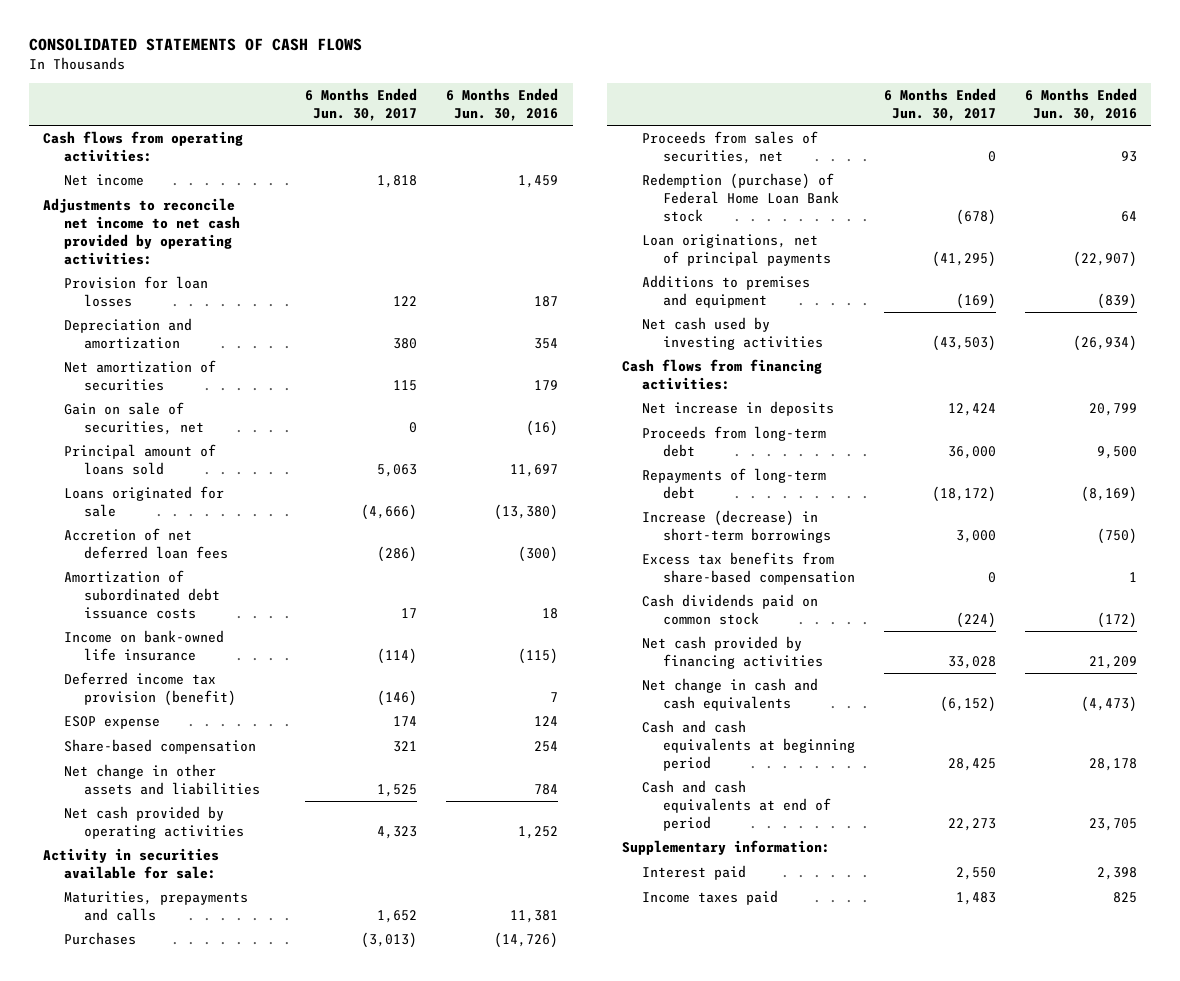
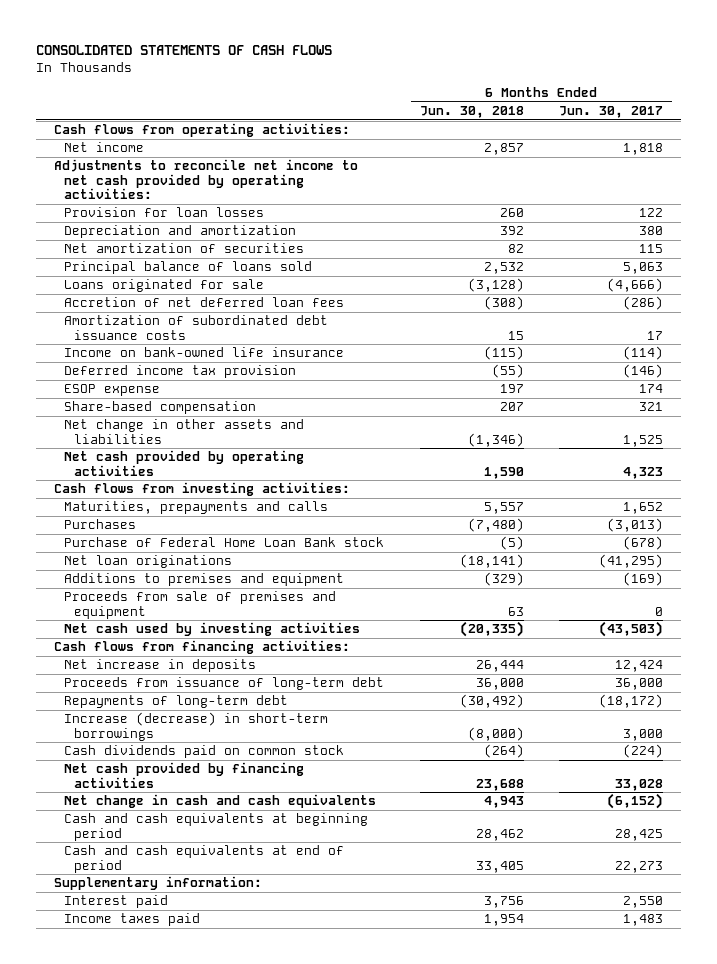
[446,88,559,122] 6 Months Ended Jun. 30, 2016 -> none
none -> [419,106,524,119] Jun. 30, 2018
[63,402,205,435] Gain on sale of securities, net -> none
[63,444,216,475] Principal amount of loans sold -> [63,261,312,275] Principal balance of loans sold
[63,672,237,706] Deferred income tax provision (benefit) -> [63,365,296,379] Deferred income tax provision
[43,848,220,879] Activity in securities available for sale: -> none
none -> [53,482,350,497] Cash flows from investing activities:
[642,131,819,164] Proceeds from sales of securities, net -> none
[642,173,839,222] Redemption (purchase) of Federal Home Loan Bank stock -> [63,537,384,548] Purchase of Federal Home Loan Bank stock
[642,234,831,266] Loan originations, net of principal payments -> [63,555,232,569] Net loan originations
none -> [63,591,336,619] Proceeds from sale of premises and equipment
[642,426,827,457] Proceeds from long-term debt -> [63,677,384,691] Proceeds from issuance of long-term debt
[642,552,855,585] Excess tax benefits from share-based compensation -> none

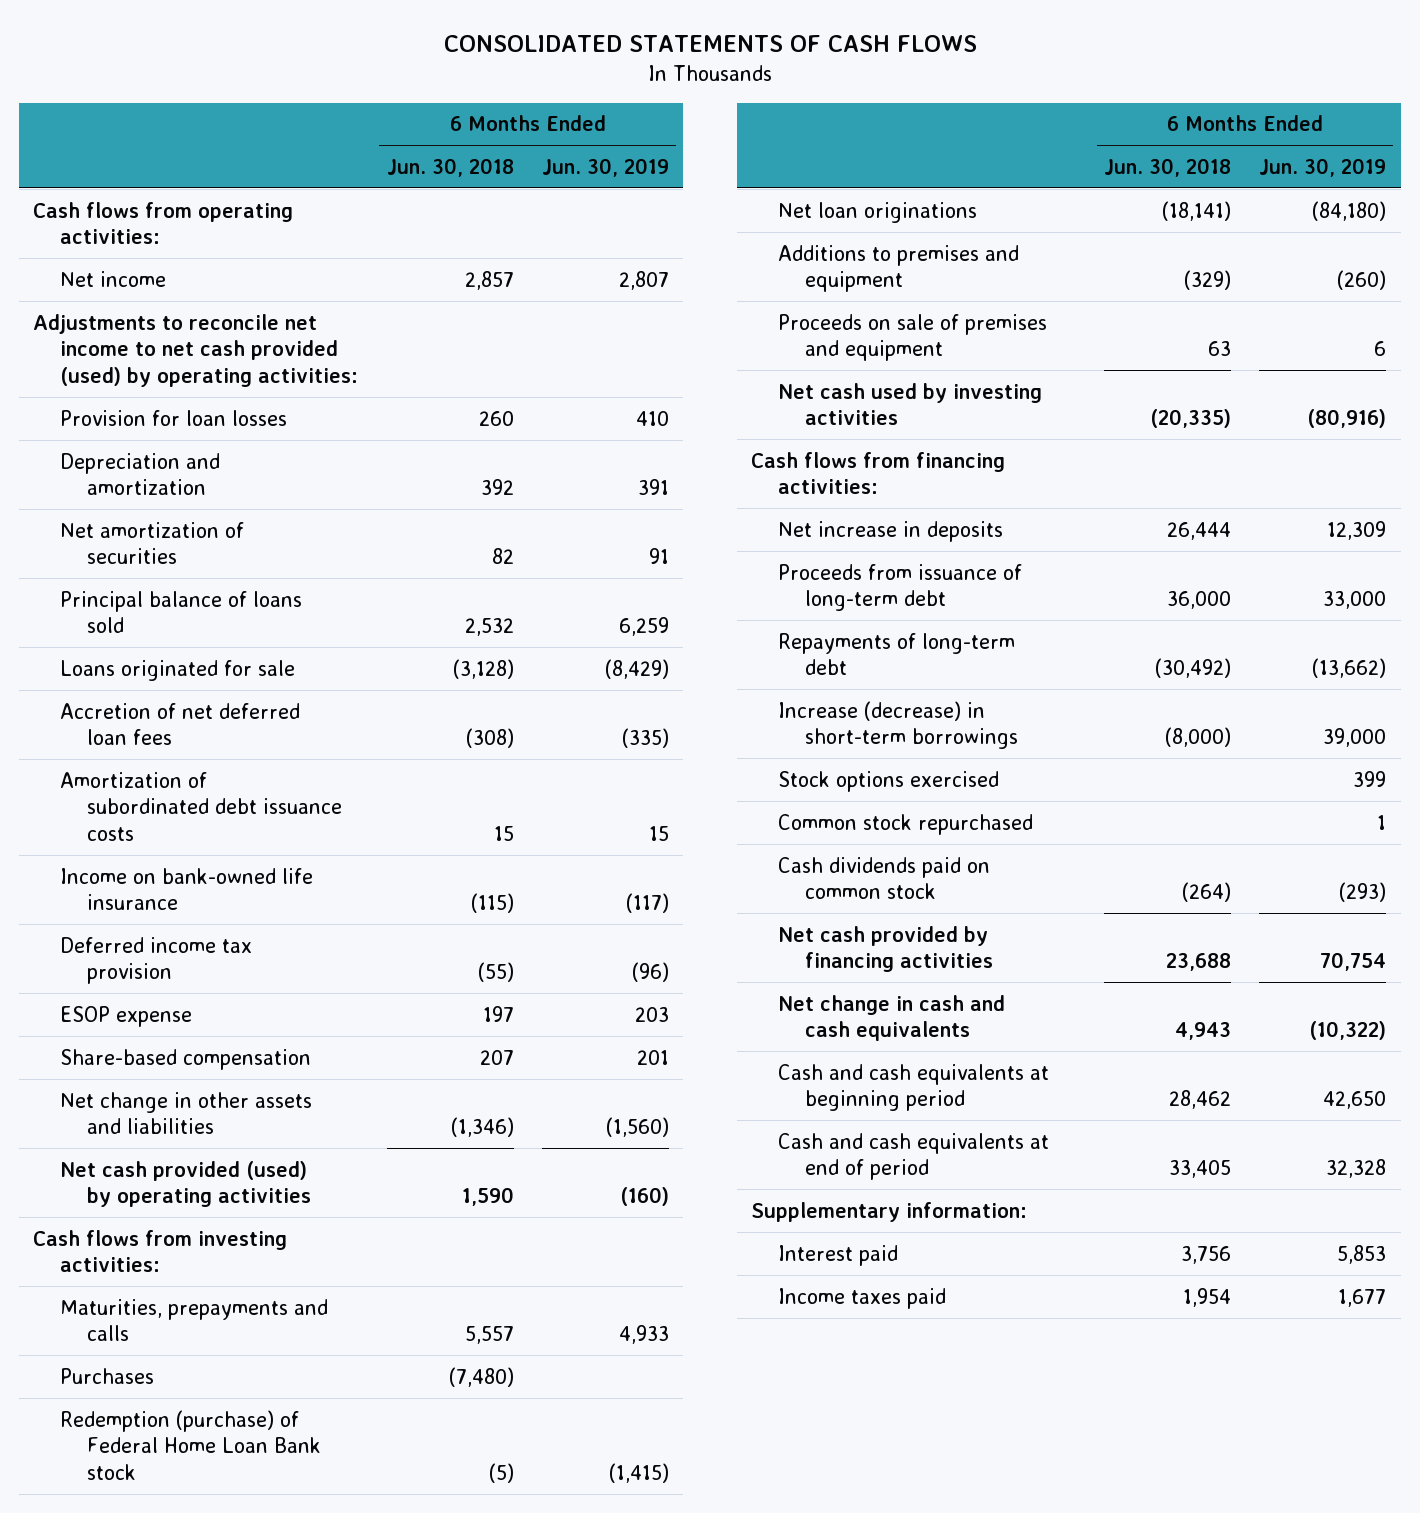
[559,106,664,119] Jun. 30, 2017 -> none
none -> [541,157,669,177] Jun. 30, 2019
[53,159,358,199] Adjustments to reconcile net income to net cash provided by operating activities: -> [33,313,359,388] Adjustments to reconcile net income to net cash provided (used) by operating activities:
[63,450,304,476] Net cash provided by operating activities -> [60,1160,312,1208] Net cash provided (used) by operating activities
[63,537,384,548] Purchase of Federal Home Loan Bank stock -> [60,1409,322,1481] Redemption (purchase) of Federal Home Loan Bank stock
[63,591,336,619] Proceeds from sale of premises and equipment -> [777,313,1047,362] Proceeds on sale of premises and equipment
none -> [777,770,999,792] Stock options exercised
none -> [777,813,1033,835] Common stock repurchased

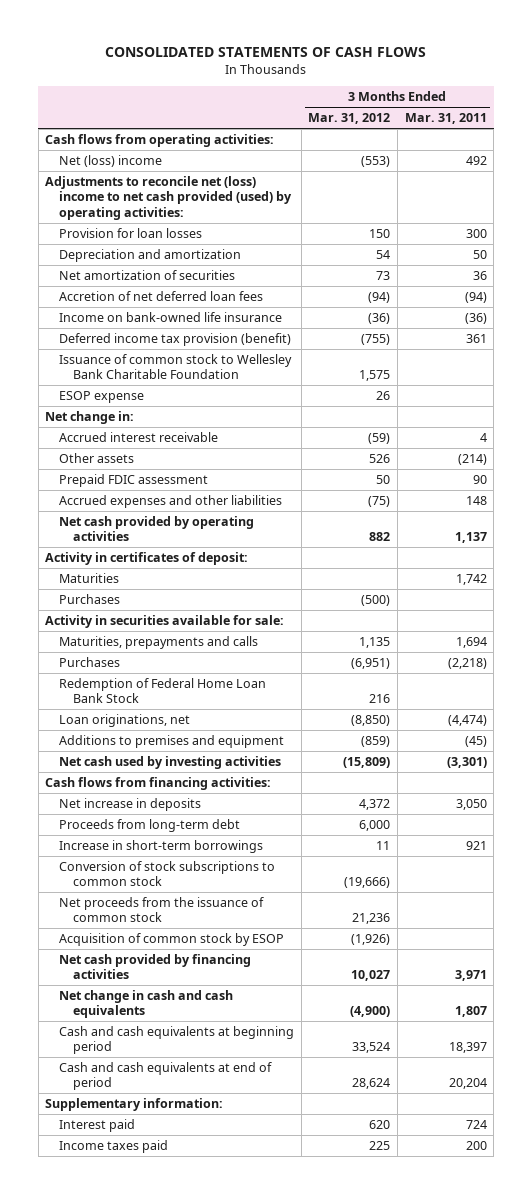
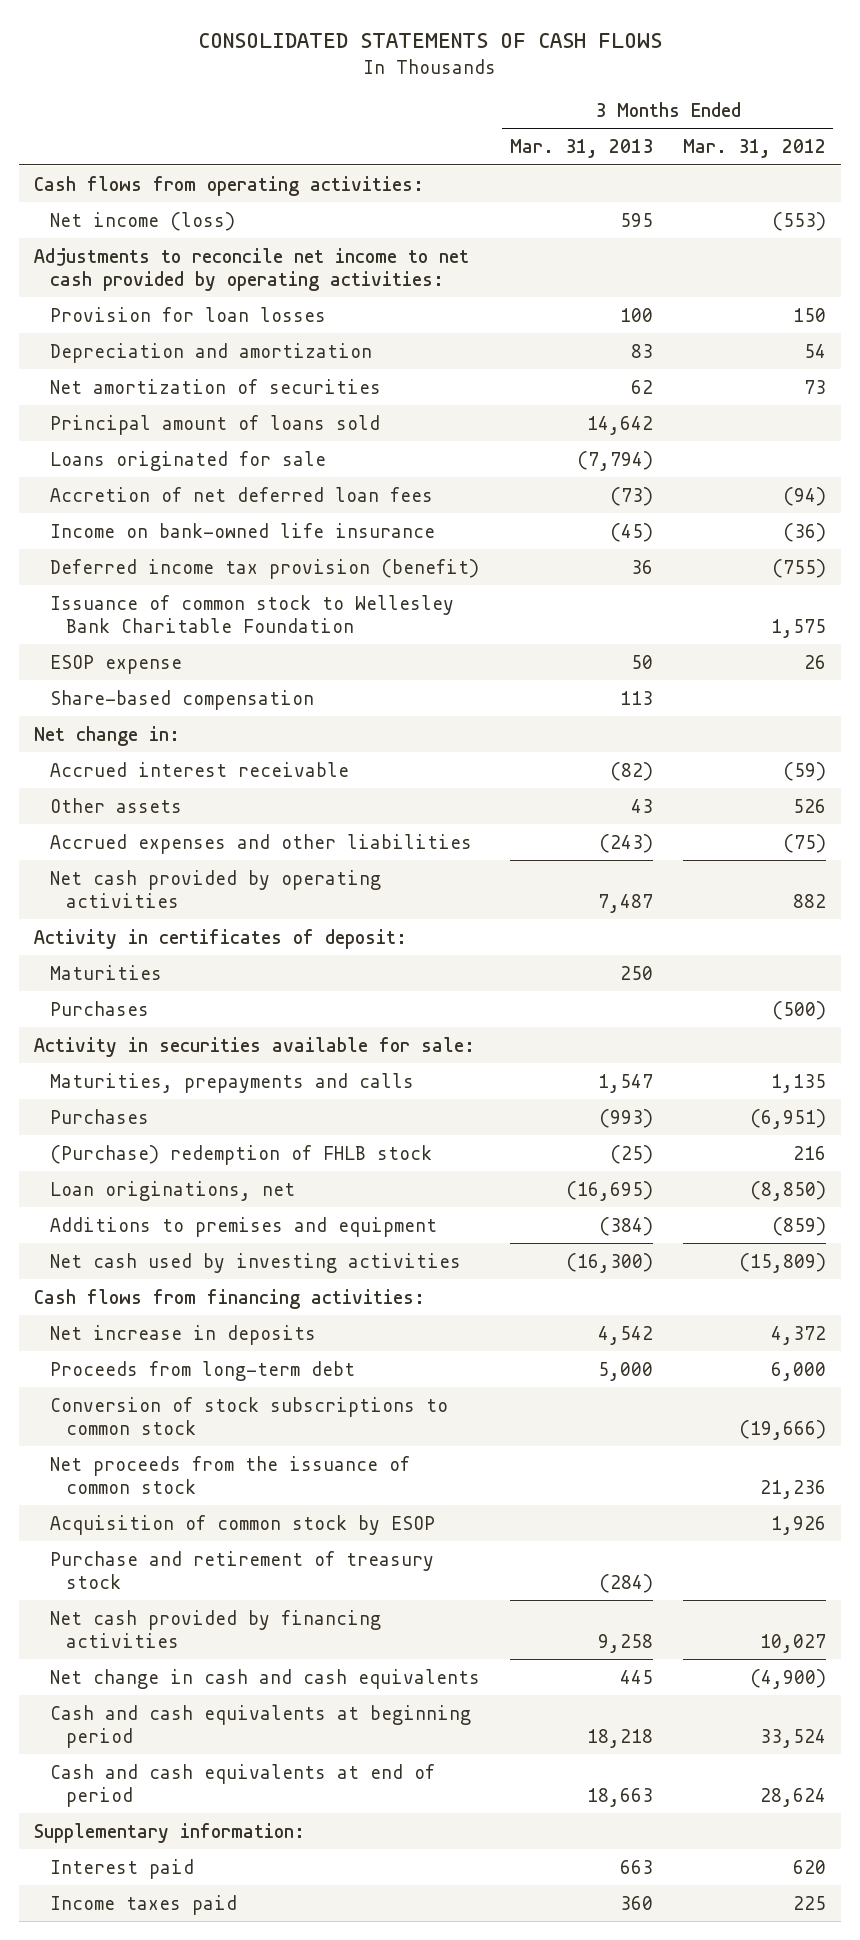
[404,113,487,125] Mar. 31, 2011 -> none
none -> [509,139,653,159] Mar. 31, 2013
[59,154,163,167] Net (loss) income -> [49,211,235,231] Net income (loss)
[45,175,293,220] Adjustments to reconcile net (loss) income to net cash provided (used) by operating activities: -> [34,247,470,291] Adjustments to reconcile net income to net cash provided by operating activities:
none -> [49,414,380,435] Principal amount of loans sold
none -> [49,450,326,471] Loans originated for sale
none -> [49,689,314,710] Share-based compensation
[59,473,209,487] Prepaid FDIC assessment -> none
[59,677,267,704] Redemption of Federal Home Loan Bank Stock -> [49,1144,432,1165] (Purchase) redemption of FHLB stock
[59,839,264,853] Increase in short-term borrowings -> none
[351,933,391,945] (1,926) -> [770,1515,826,1535] 1,926
none -> [49,1550,434,1589] Purchase and retirement of treasury stock

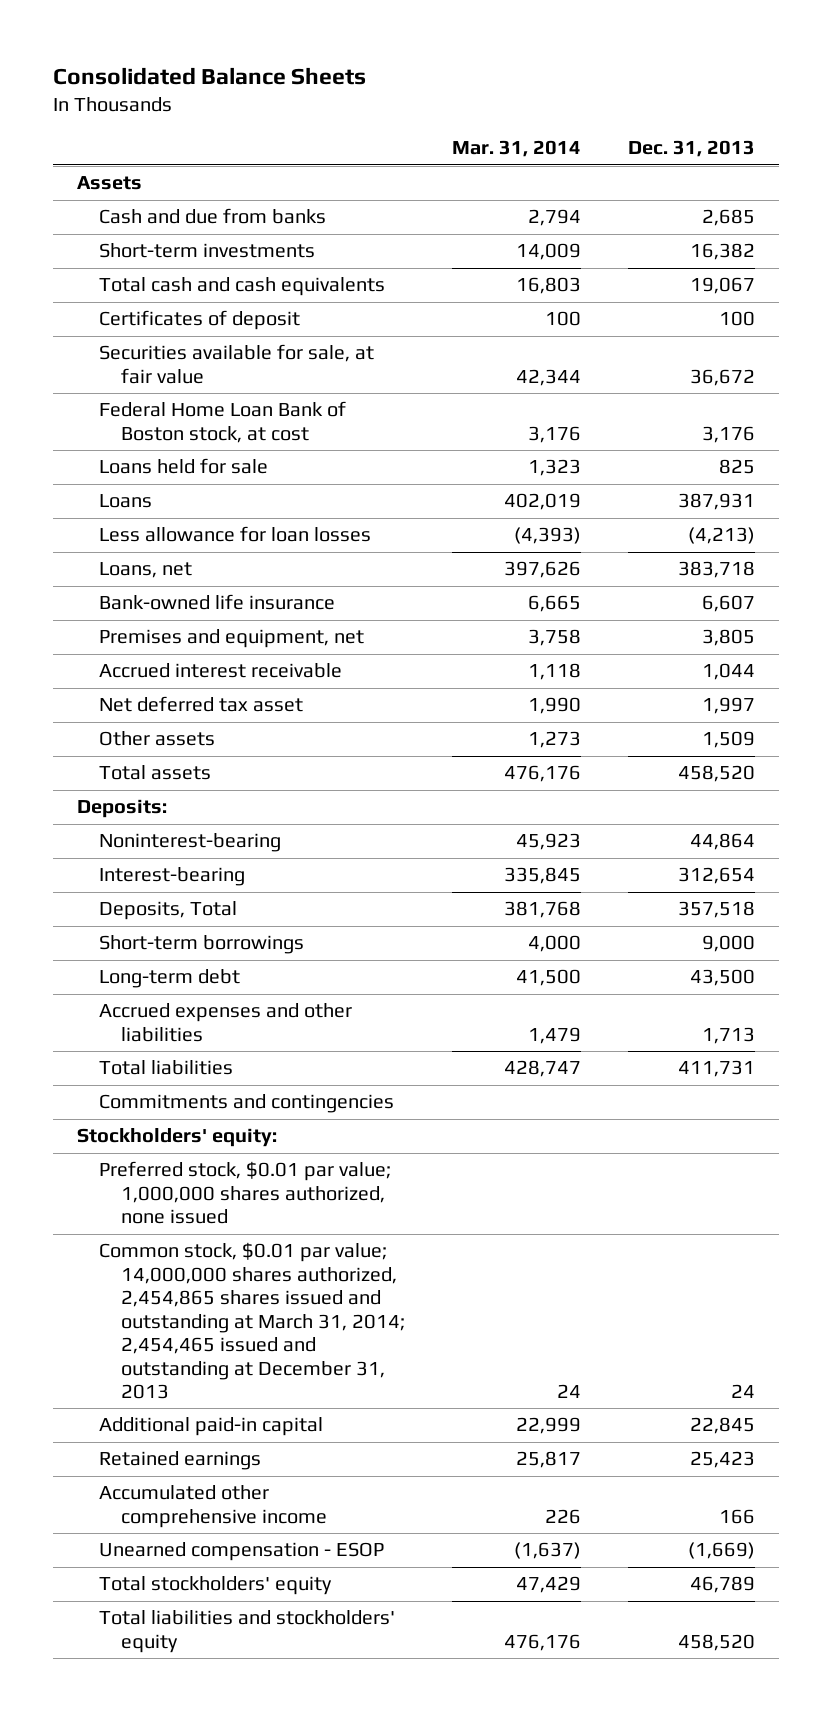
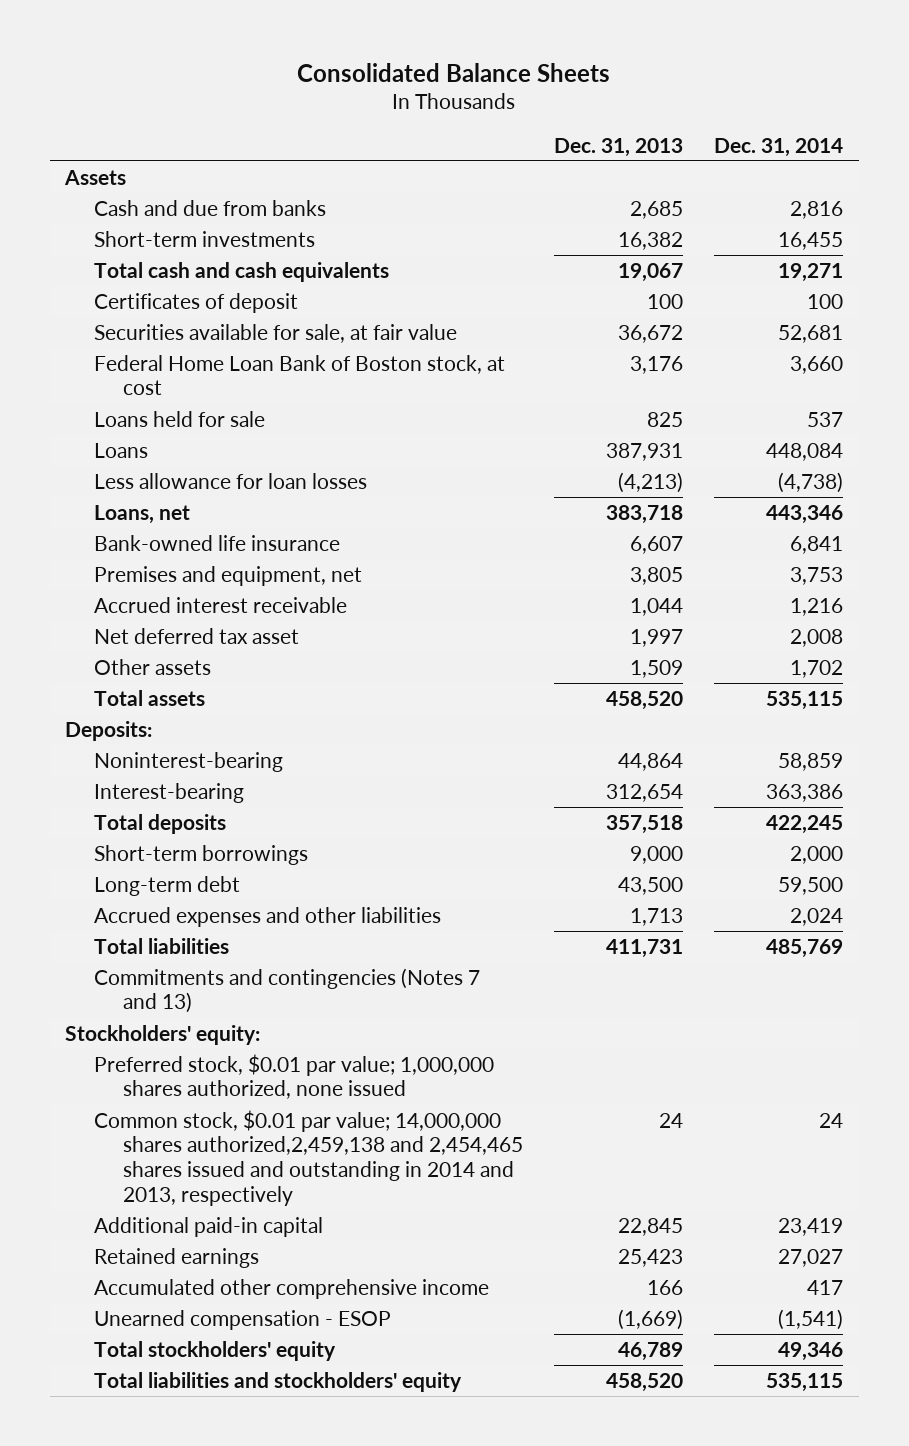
[451,140,581,158] Mar. 31, 2014 -> none
none -> [714,137,844,157] Dec. 31, 2014
[98,901,237,921] Deposits, Total -> [94,813,227,834] Total deposits
[98,1094,394,1114] Commitments and contingencies -> [94,967,481,1014] Commitments and contingencies (Notes 7 and 13)
[98,1242,405,1399] Common stock, $0.01 par value; 14,000,000 shares authorized, 2,454,865 shares issued and outstanding at March 31, 2014; 2,454,465 issued and outstanding at December 31, 2013 -> [94,1109,524,1206] Common stock, $0.01 par value; 14,000,000 shares authorized,2,459,138 and 2,454,465 shares issued and outstanding in 2014 and 2013, respectively

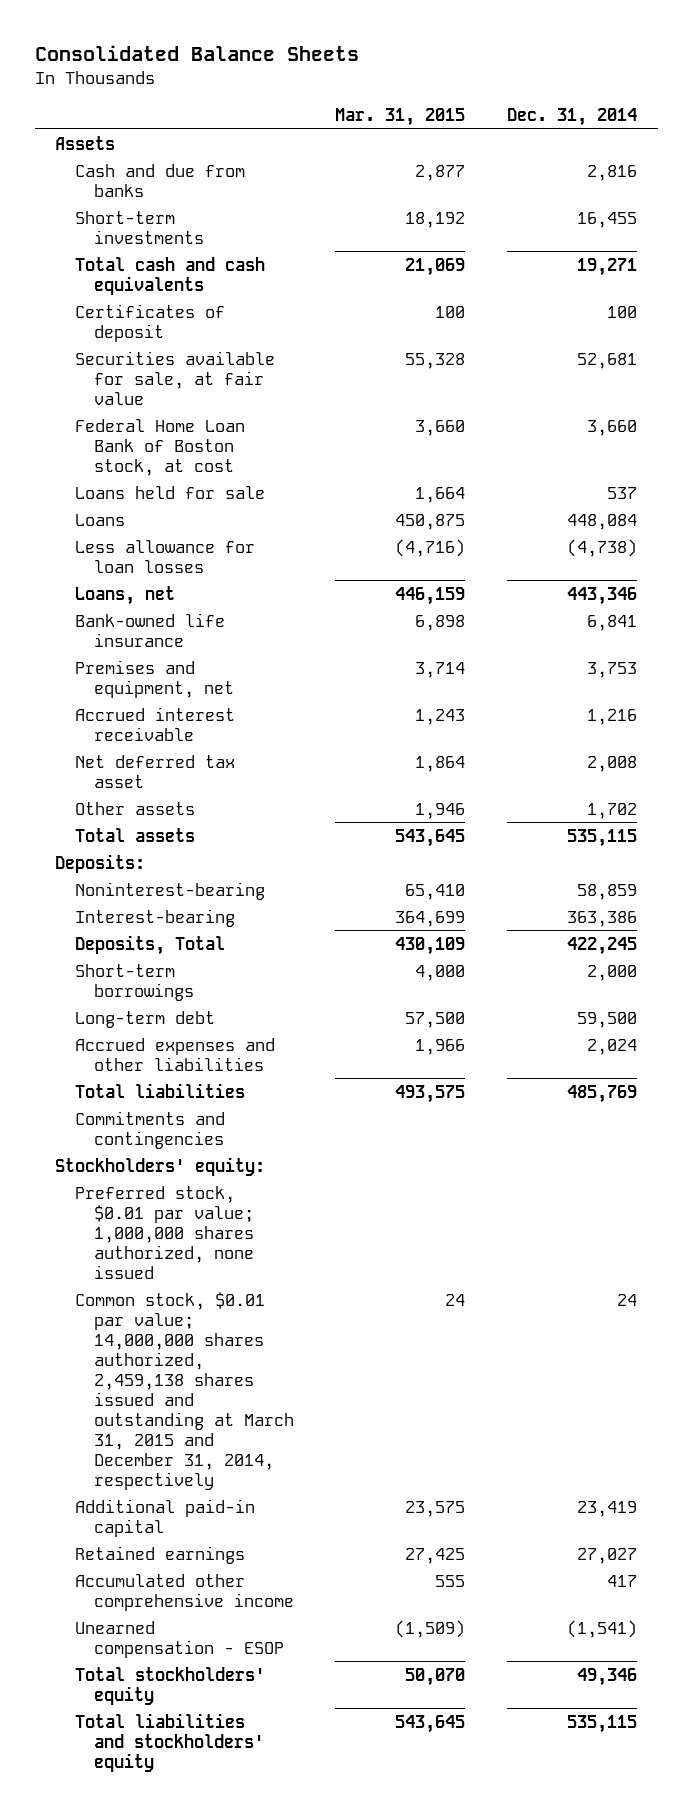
[554,137,684,157] Dec. 31, 2013 -> none
none -> [335,108,466,127] Mar. 31, 2015
[94,813,227,834] Total deposits -> [74,934,225,955] Deposits, Total
[94,967,481,1014] Commitments and contingencies (Notes 7 and 13) -> [74,1110,225,1149] Commitments and contingencies
[94,1109,524,1206] Common stock, $0.01 par value; 14,000,000 shares authorized,2,459,138 and 2,454,465 shares issued and outstanding in 2014 and 2013, respectively -> [74,1291,294,1490] Common stock, $0.01 par value; 14,000,000 shares authorized, 2,459,138 shares issued and outstanding at March 31, 2015 and December 31, 2014, respectively

